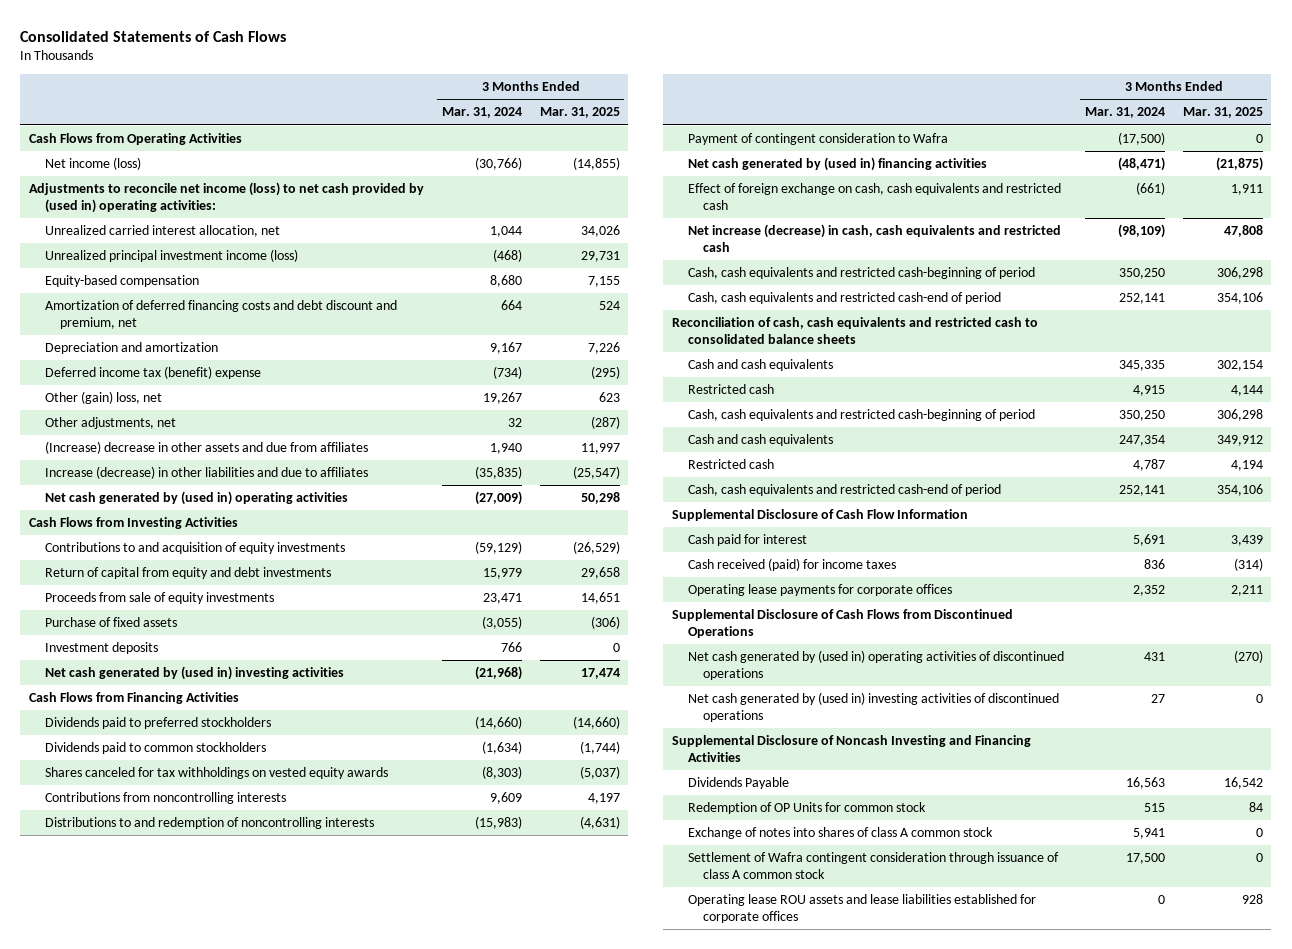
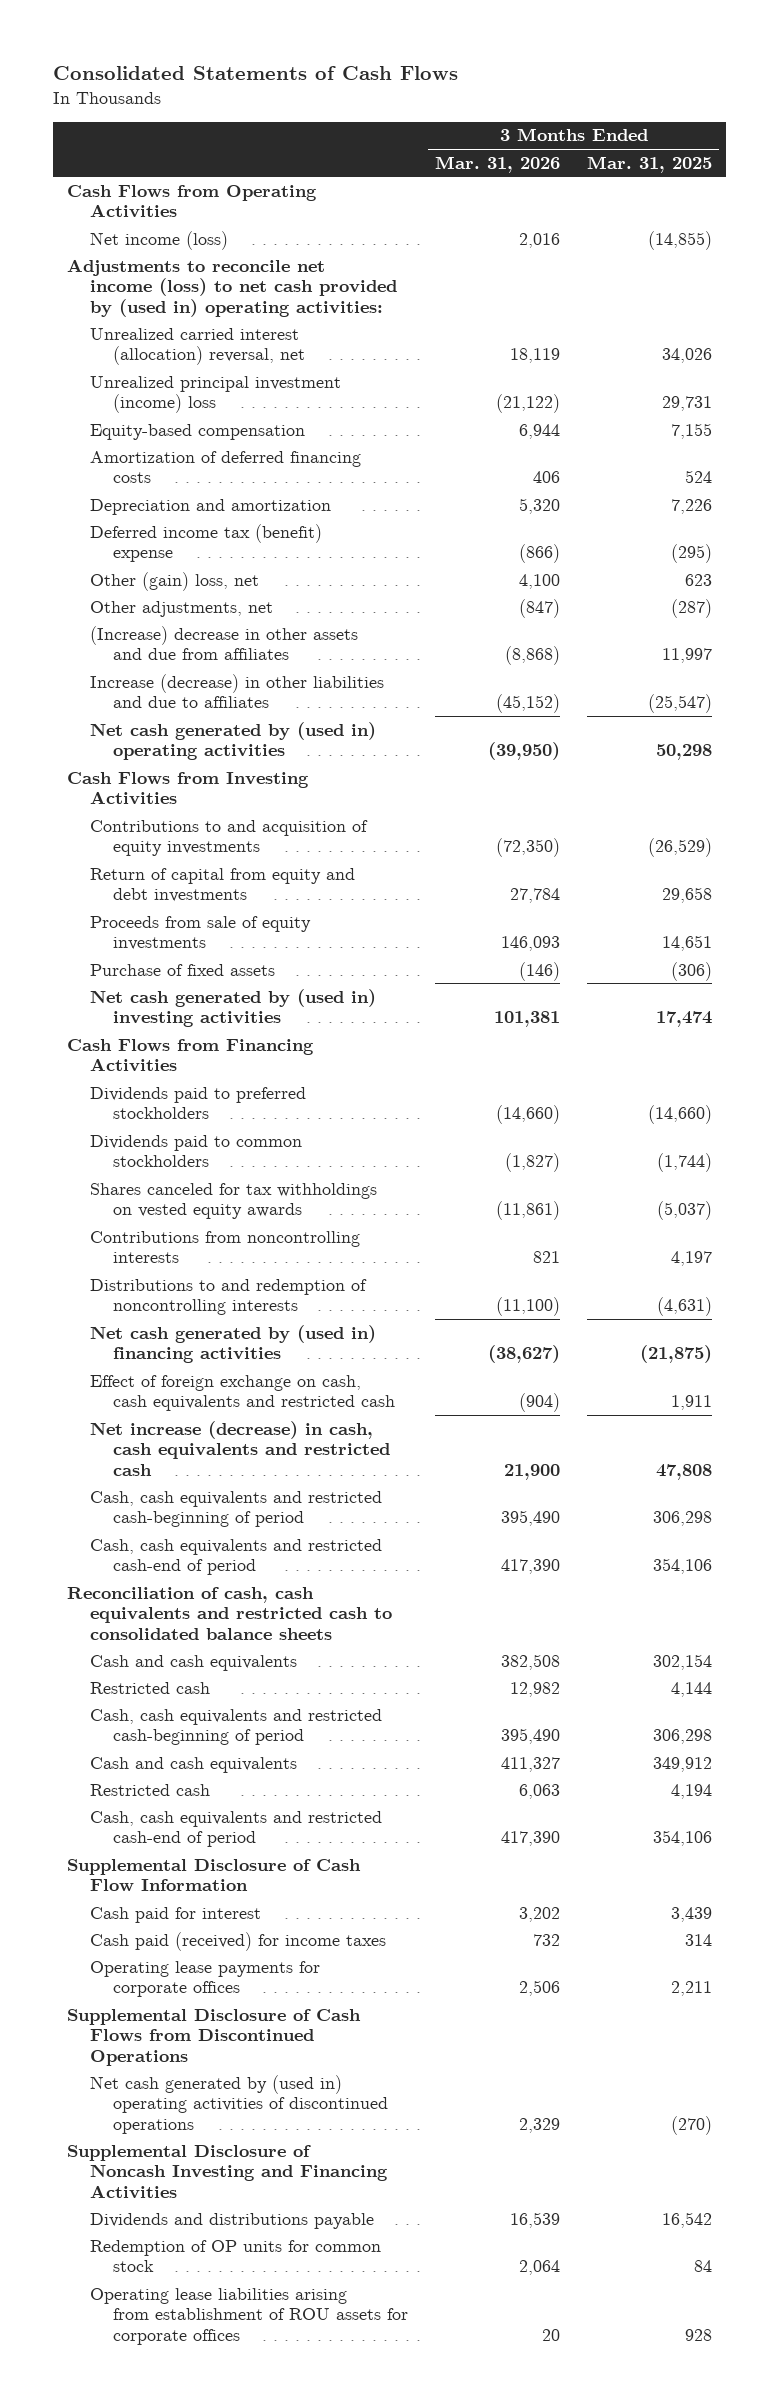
[441,107,522,119] Mar. 31, 2024 -> none
none -> [435,155,561,173] Mar. 31, 2026
[44,225,280,238] Unrealized carried interest allocation, net -> [89,327,305,366] Unrealized carried interest (allocation) reversal, net
[44,249,298,263] Unrealized principal investment income (loss) -> [89,375,341,414] Unrealized principal investment (income) loss
[44,300,397,330] Amortization of deferred financing costs and debt discount and premium, net -> [89,450,361,484] Amortization of deferred financing costs
[44,642,158,655] Investment deposits -> none
[687,133,948,146] Payment of contingent consideration to Wafra -> none
[687,558,896,572] Cash received (paid) for income taxes -> [89,1931,386,1951] Cash paid (received) for income taxes
[1233,558,1263,572] (314) -> [685,1933,713,1946] 314
[687,692,1059,723] Net cash generated by (used in) investing activities of discontinued operations -> none
[687,827,993,840] Exchange of notes into shares of class A common stock -> none
[687,852,1059,880] Settlement of Wafra contingent consideration through issuance of class A common stock -> none
[687,777,789,790] Dividends Payable -> [89,2212,374,2229] Dividends and distributions payable
[687,802,926,815] Redemption of OP Units for common stock -> [89,2239,381,2273] Redemption of OP units for common stock
[687,894,1036,924] Operating lease ROU assets and lease liabilities established for corporate offices -> [89,2287,408,2345] Operating lease liabilities arising from establishment of ROU assets for corporate offices

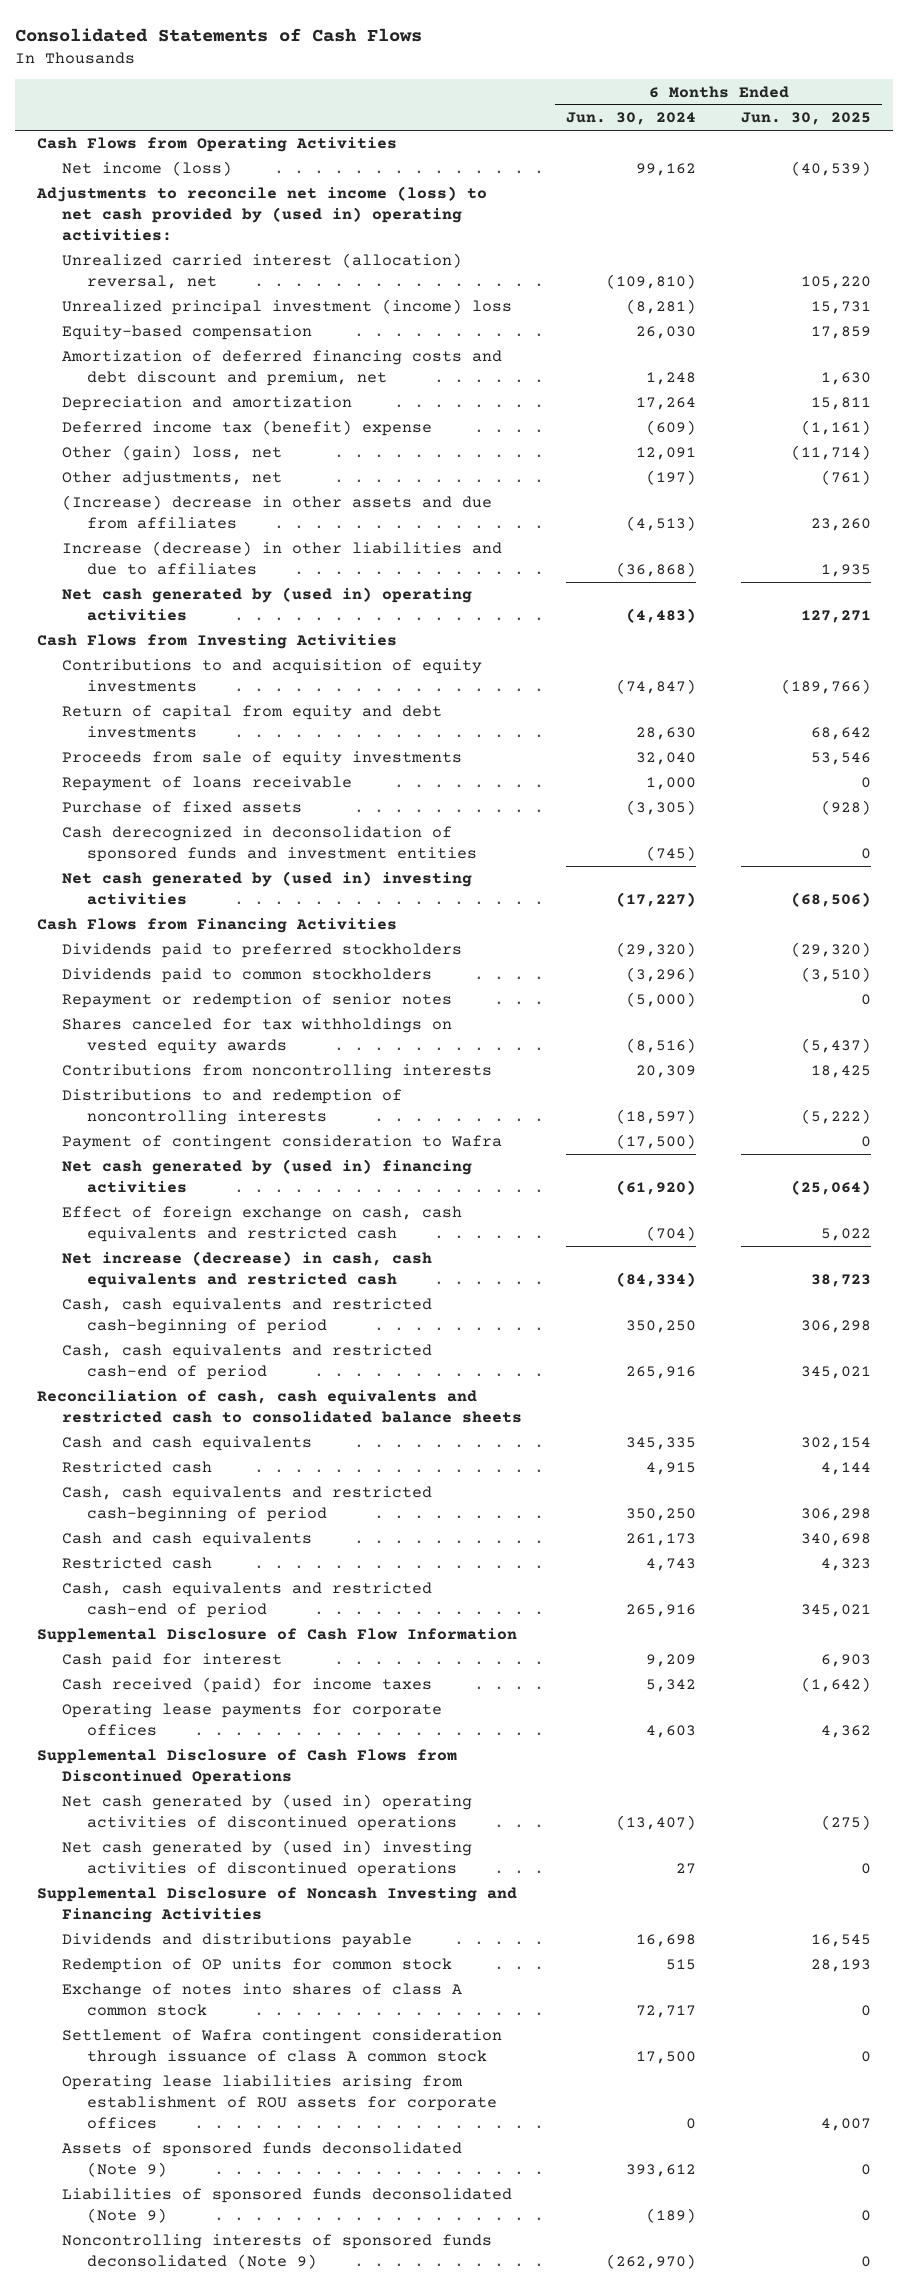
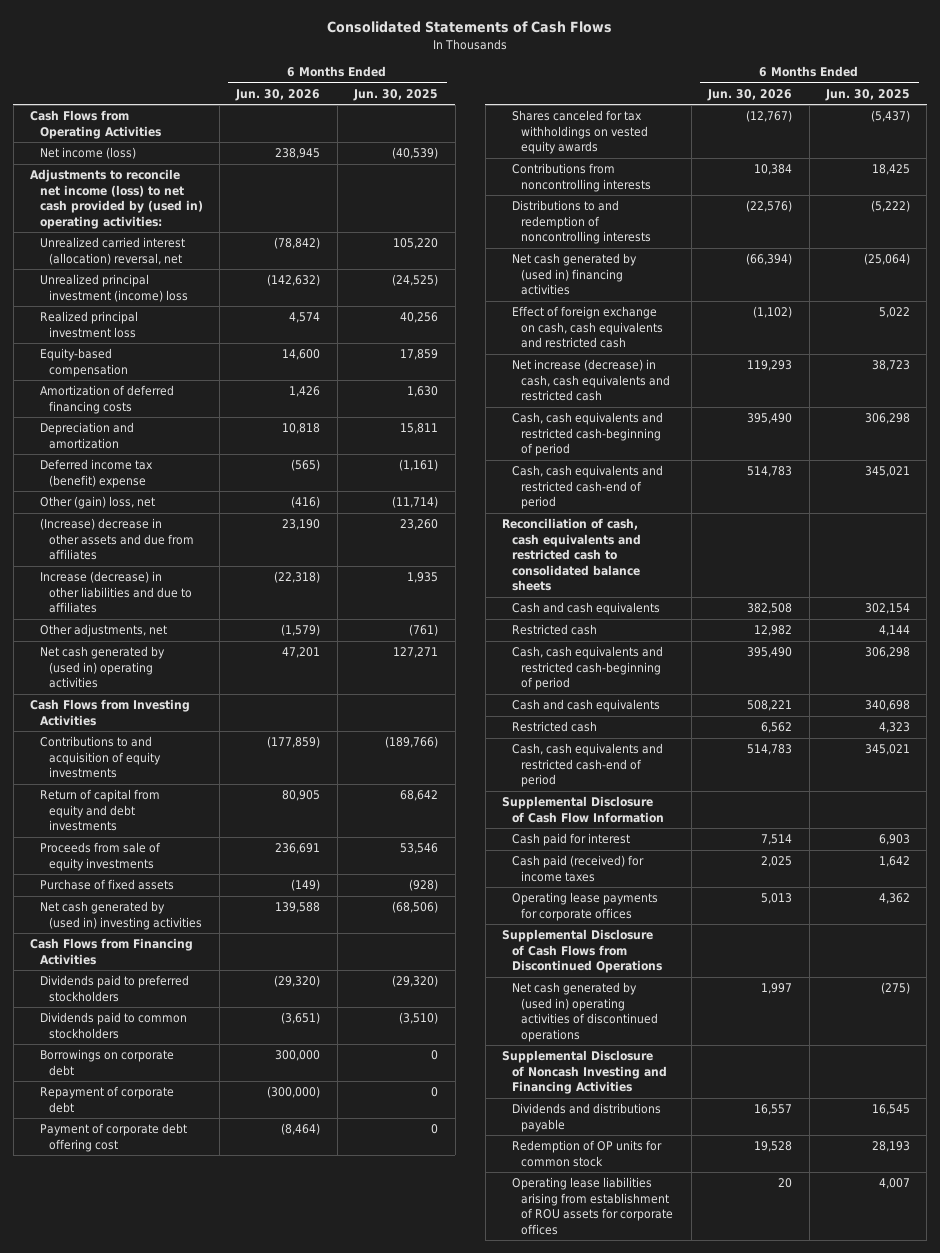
[566,112,697,126] Jun. 30, 2024 -> none
none -> [235,88,321,101] Jun. 30, 2026
[810,301,871,315] 15,731 -> [392,274,439,287] (24,525)
none -> [39,311,138,338] Realized principal investment loss
[62,350,503,387] Amortization of deferred financing costs and debt discount and premium, net -> [39,385,174,414] Amortization of deferred financing costs
[62,471,283,487] Other adjustments, net -> [39,624,167,638] Other adjustments, net
[62,776,353,792] Repayment of loans receivable -> none
[62,826,478,863] Cash derecognized in deconsolidation of sponsored funds and investment entities -> none
none -> [39,1049,174,1076] Borrowings on corporate debt
[62,993,453,1009] Repayment or redemption of senior notes -> [39,1086,174,1113] Repayment of corporate debt
none -> [39,1123,187,1152] Payment of corporate debt offering cost
[62,1135,503,1151] Payment of contingent consideration to Wafra -> none
[62,1677,433,1694] Cash received (paid) for income taxes -> [511,855,644,882] Cash paid (received) for income taxes
[800,1677,871,1693] (1,642) -> [879,856,911,868] 1,642
[62,1840,473,1878] Net cash generated by (used in) investing activities of discontinued operations -> none
[62,1983,463,2017] Exchange of notes into shares of class A common stock -> none
[62,2029,503,2066] Settlement of Wafra contingent consideration through issuance of class A common stock -> none
[62,2142,463,2178] Assets of sponsored funds deconsolidated (Note 9) -> none
[62,2188,513,2224] Liabilities of sponsored funds deconsolidated (Note 9) -> none
[62,2234,493,2270] Noncontrolling interests of sponsored funds deconsolidated (Note 9) -> none

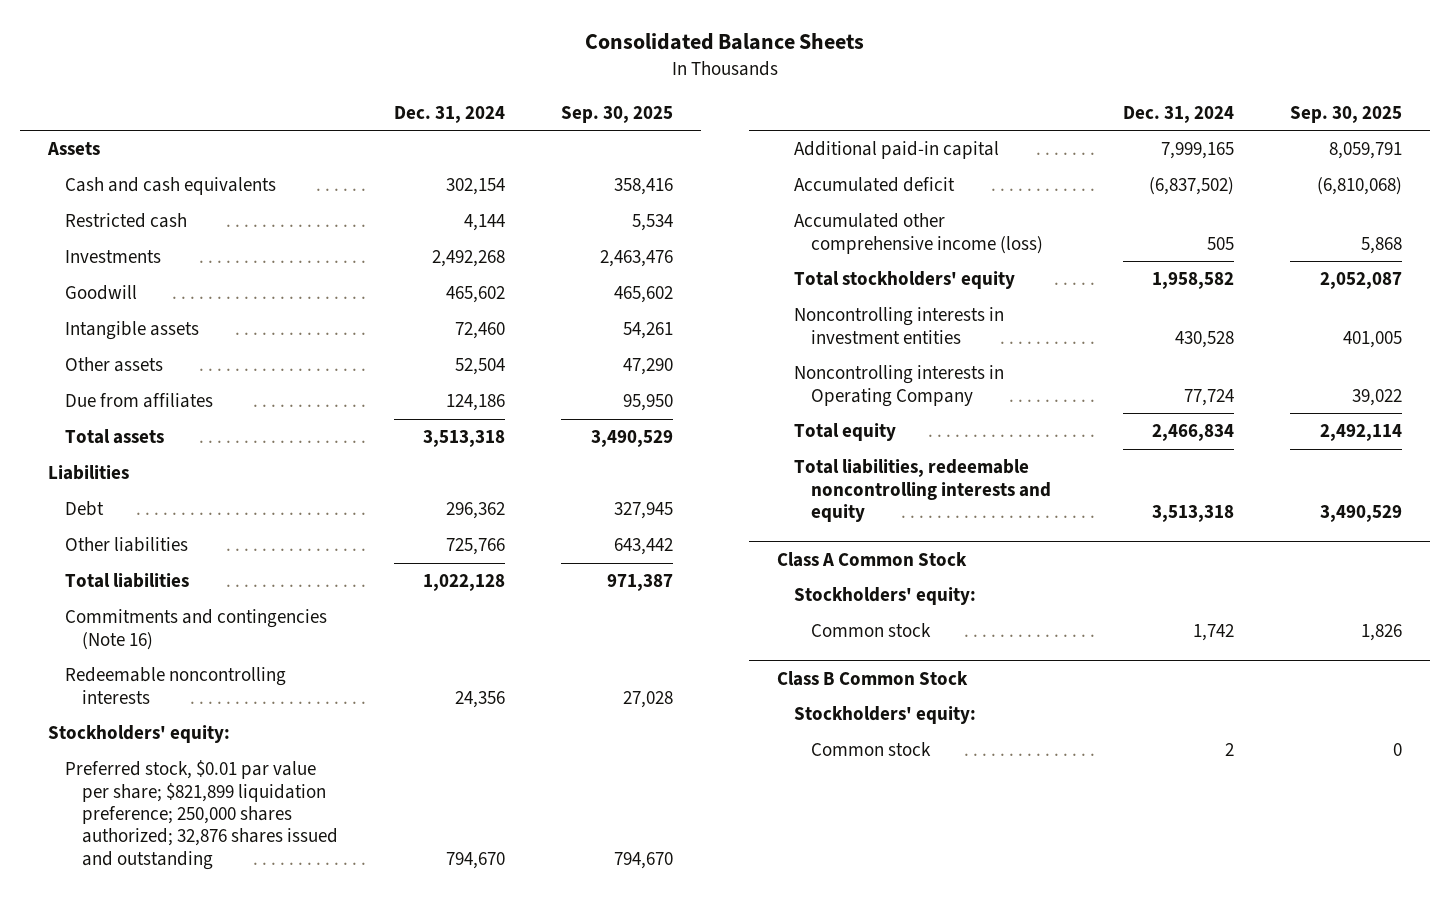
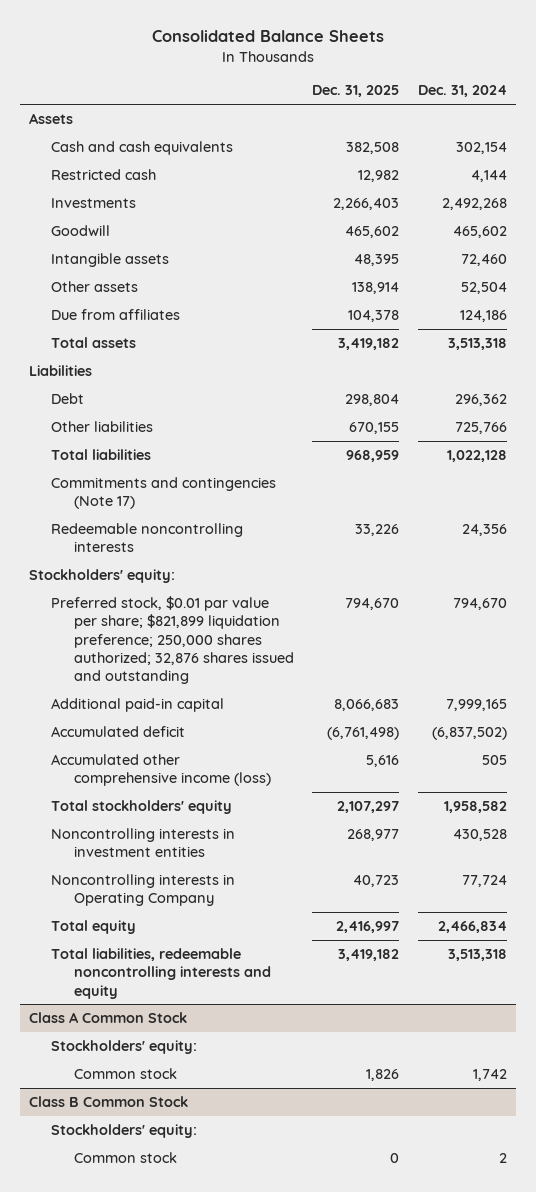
[561,105,674,123] Sep. 30, 2025 -> none
none -> [312,85,400,98] Dec. 31, 2025
[65,609,328,650] Commitments and contingencies (Note 16) -> [51,477,277,510] Commitments and contingencies (Note 17)

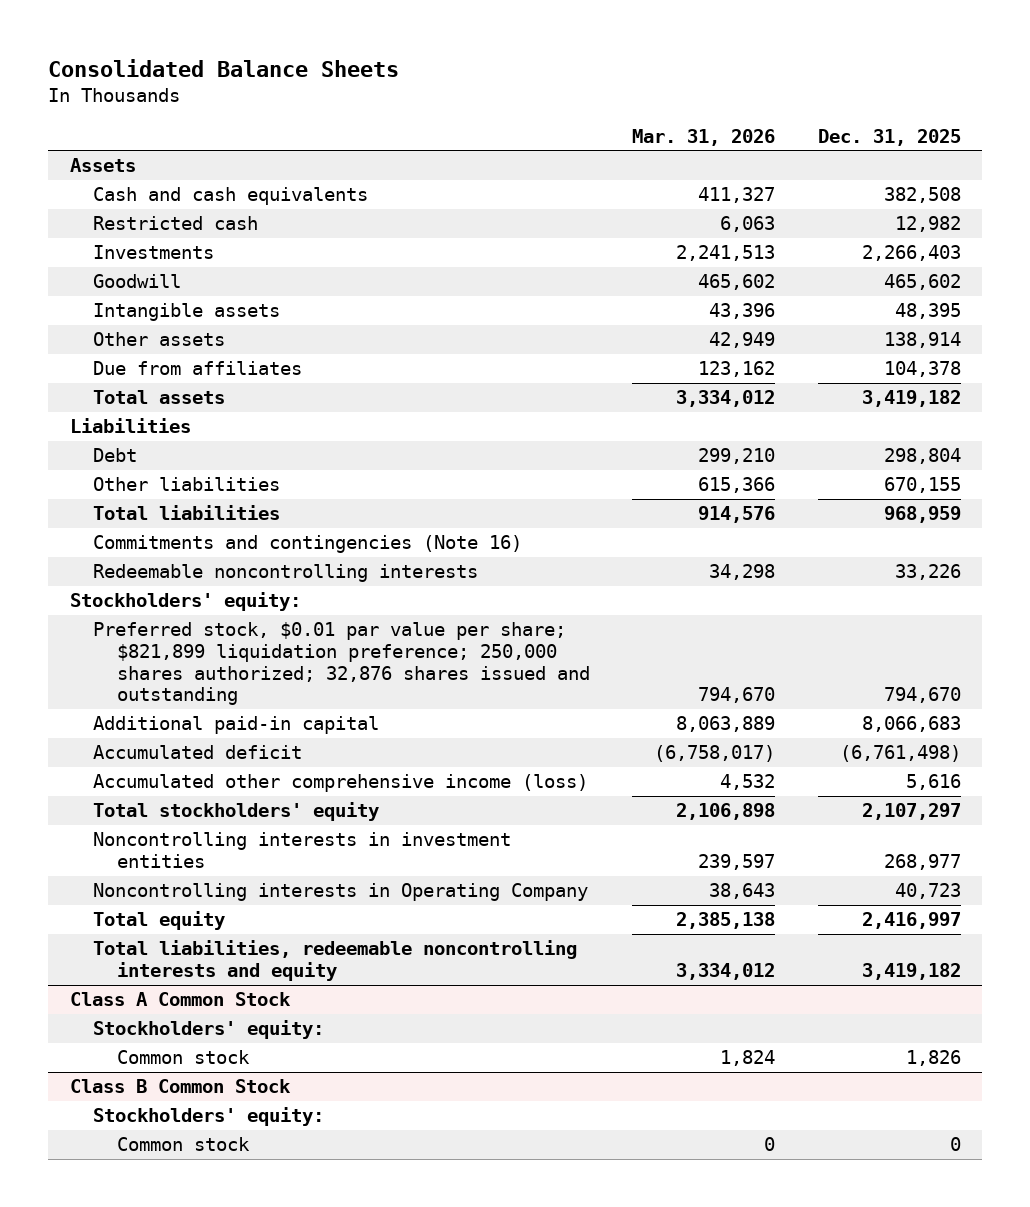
[417,85,507,98] Dec. 31, 2024 -> none
none -> [632,128,776,146] Mar. 31, 2026
[51,477,277,510] Commitments and contingencies (Note 17) -> [93,535,523,554] Commitments and contingencies (Note 16)

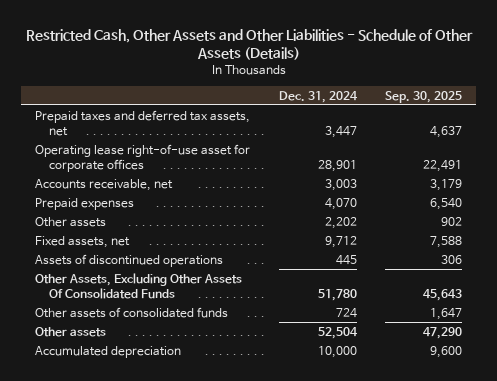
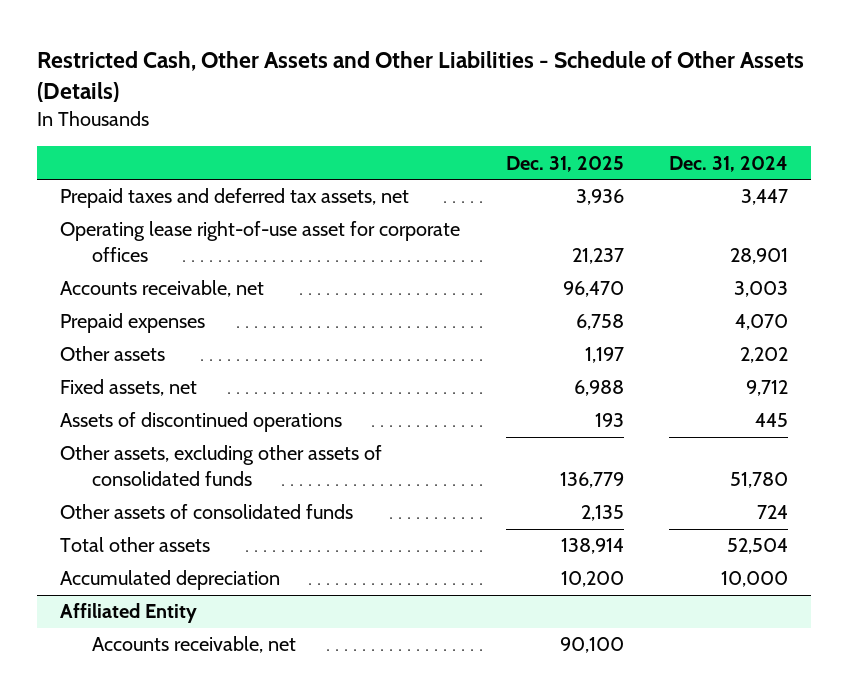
[384,90,462,103] Sep. 30, 2025 -> none
none -> [505,155,624,172] Dec. 31, 2025
[35,272,243,299] Other Assets, Excluding Other Assets Of Consolidated Funds -> [60,445,383,487] Other assets, excluding other assets of consolidated funds
[35,326,107,337] Other assets -> [60,537,211,553] Total other assets
none -> [60,603,198,624] Affiliated Entity
none -> [91,636,296,654] Accounts receivable, net

